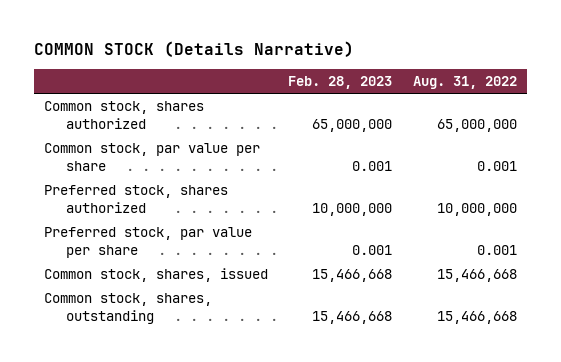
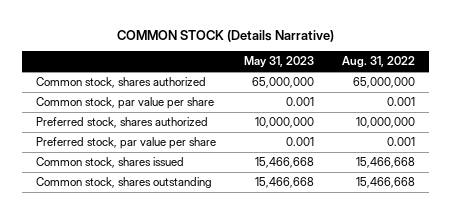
[288,76,393,90] Feb. 28, 2023 -> none
none -> [244,56,315,69] May 31, 2023
[44,268,269,283] Common stock, shares, issued -> [36,157,185,169] Common stock, shares issued
[44,293,213,324] Common stock, shares, outstanding -> [36,177,213,189] Common stock, shares outstanding

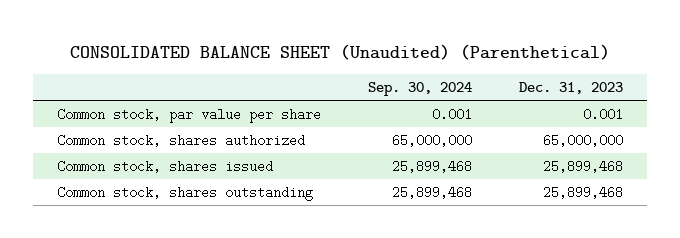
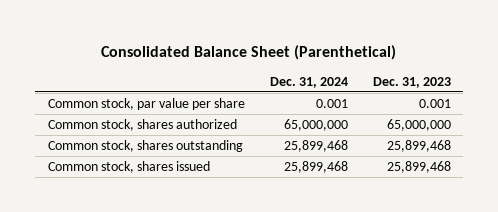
[70,44,611,61] CONSOLIDATED BALANCE SHEET (Unaudited) (Parenthetical) -> [101,44,397,60] Consolidated Balance Sheet (Parenthetical)
[368,82,473,97] Sep. 30, 2024 -> none
none -> [269,76,348,88] Dec. 31, 2024
[56,160,273,174] Common stock, shares issued -> [47,161,210,174] Common stock, shares issued

